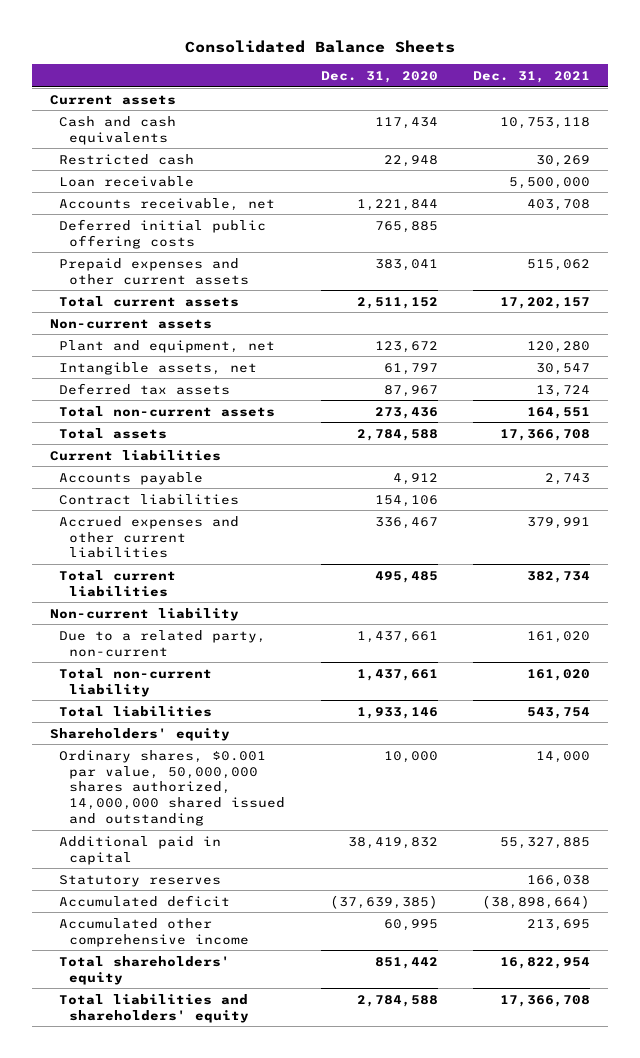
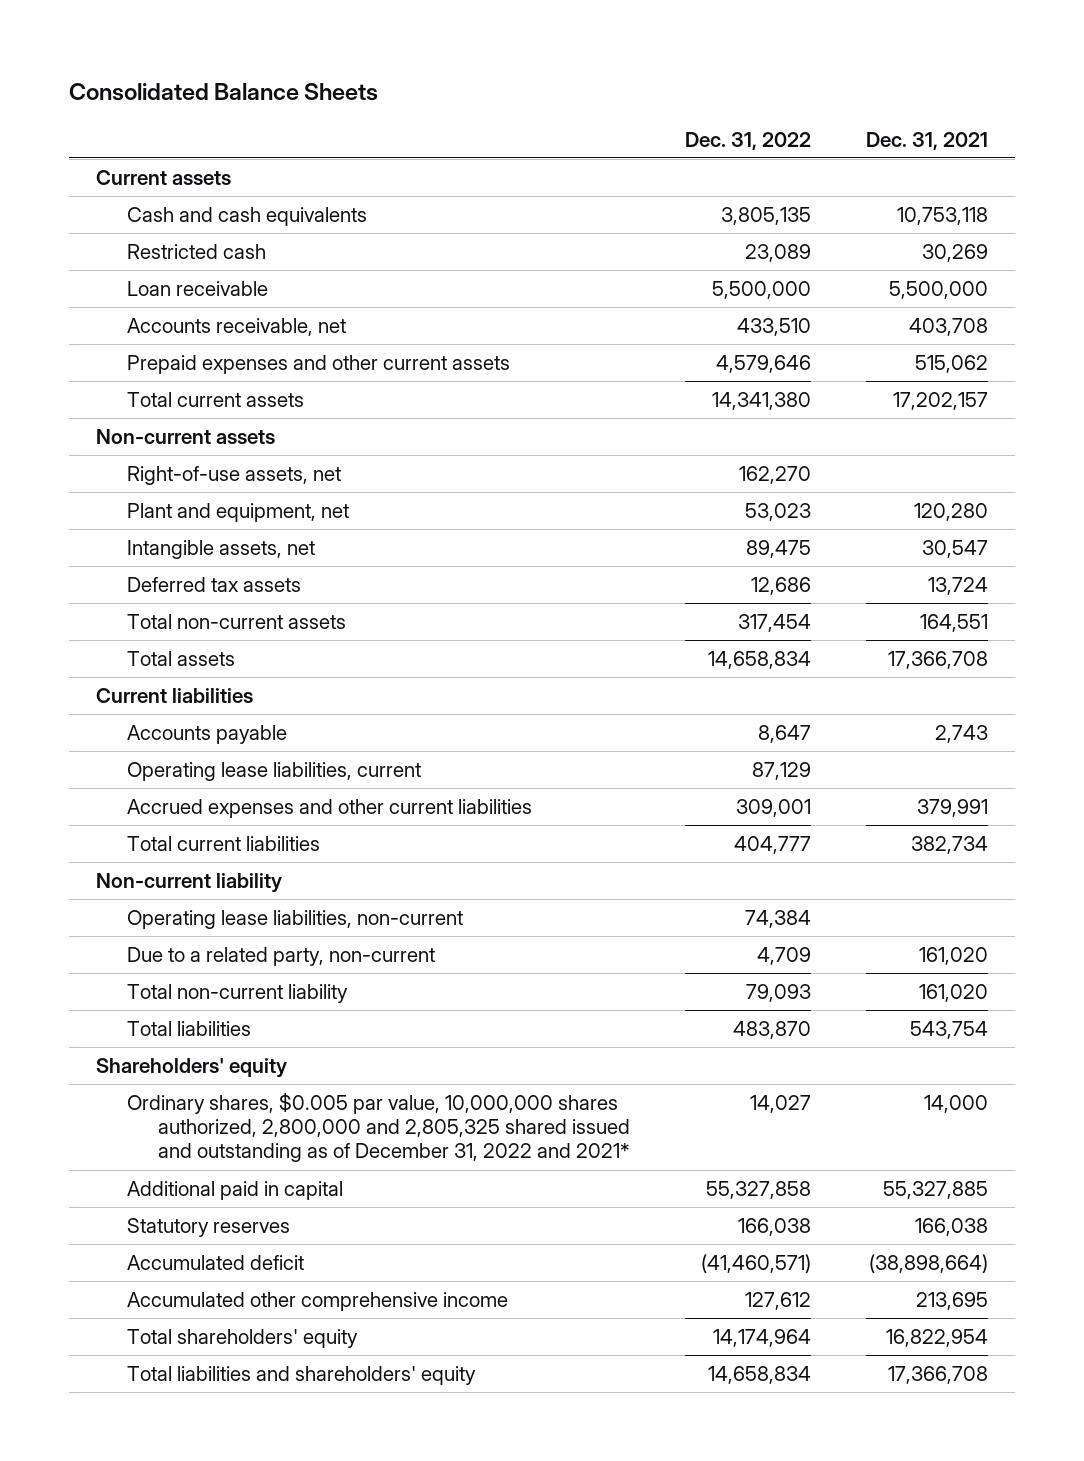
[320,70,438,83] Dec. 31, 2020 -> none
none -> [685,131,812,150] Dec. 31, 2022
[59,218,267,249] Deferred initial public offering costs -> none
none -> [127,466,342,486] Right-of-use assets, net
[59,493,240,505] Contract liabilities -> none
none -> [127,762,422,782] Operating lease liabilities, current
none -> [127,910,464,930] Operating lease liabilities, non-current
[59,749,285,827] Ordinary shares, $0.001 par value, 50,000,000 shares authorized, 14,000,000 shared issued and outstanding -> [127,1092,631,1163] Ordinary shares, $0.005 par value, 10,000,000 shares authorized, 2,800,000 and 2,805,325 shared issued and outstanding as of December 31, 2022 and 2021*

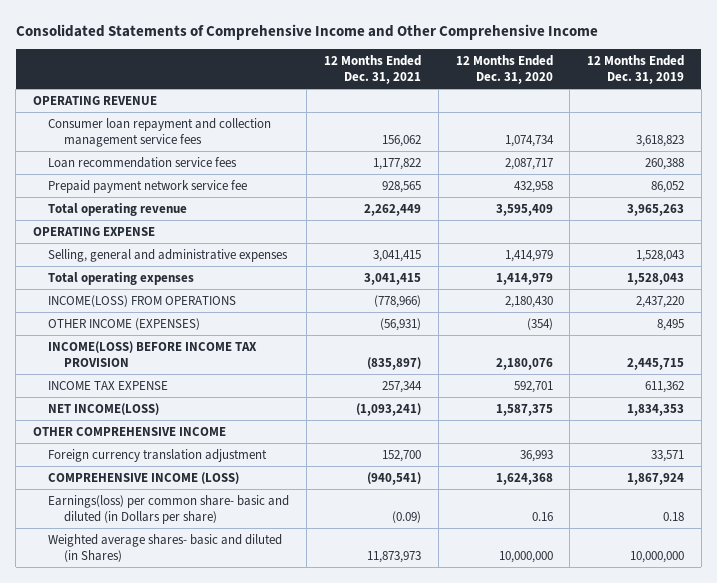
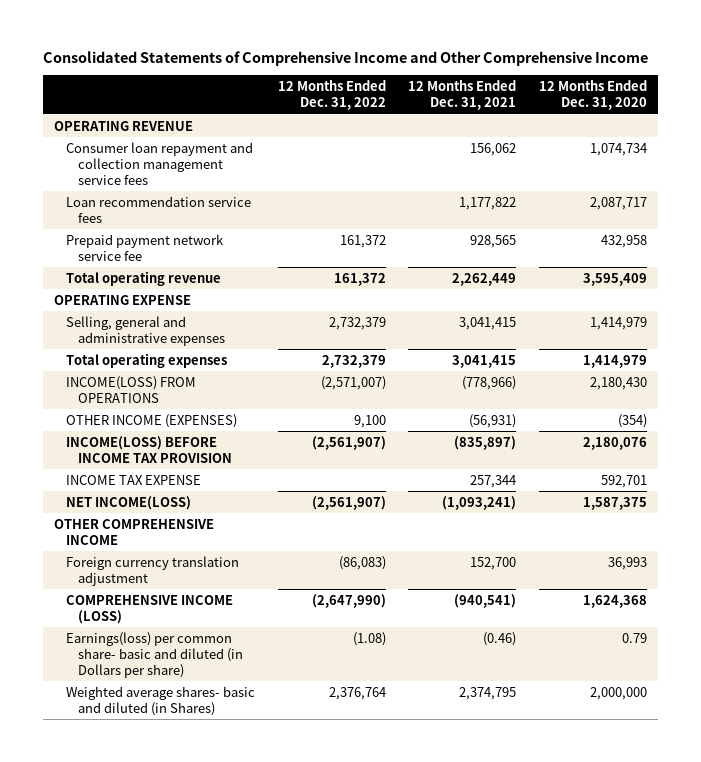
[587,55,685,84] 12 Months Ended Dec. 31, 2019 -> none
none -> [277,80,386,111] 12 Months Ended Dec. 31, 2022
[391,510,421,523] (0.09) -> [483,631,517,646] (0.46)
[531,511,553,521] 0.16 -> [621,632,647,643] 0.79
[366,550,421,563] 11,873,973 -> [459,686,517,700] 2,374,795
[498,550,553,563] 10,000,000 -> [589,686,647,700] 2,000,000

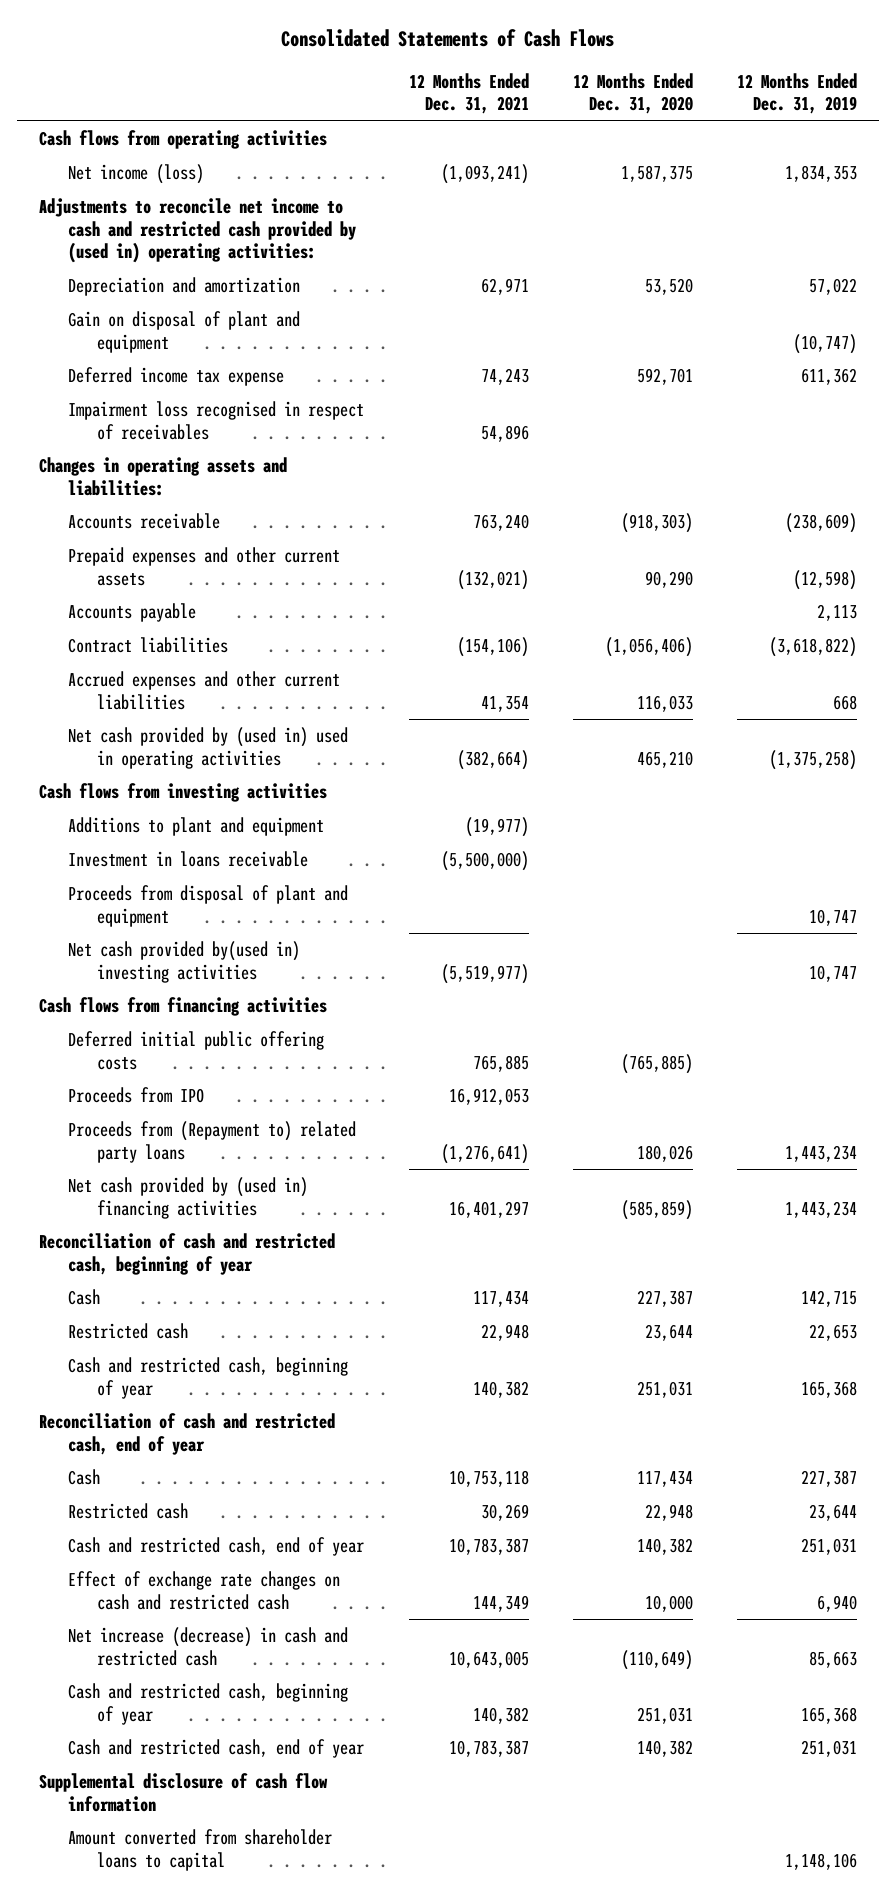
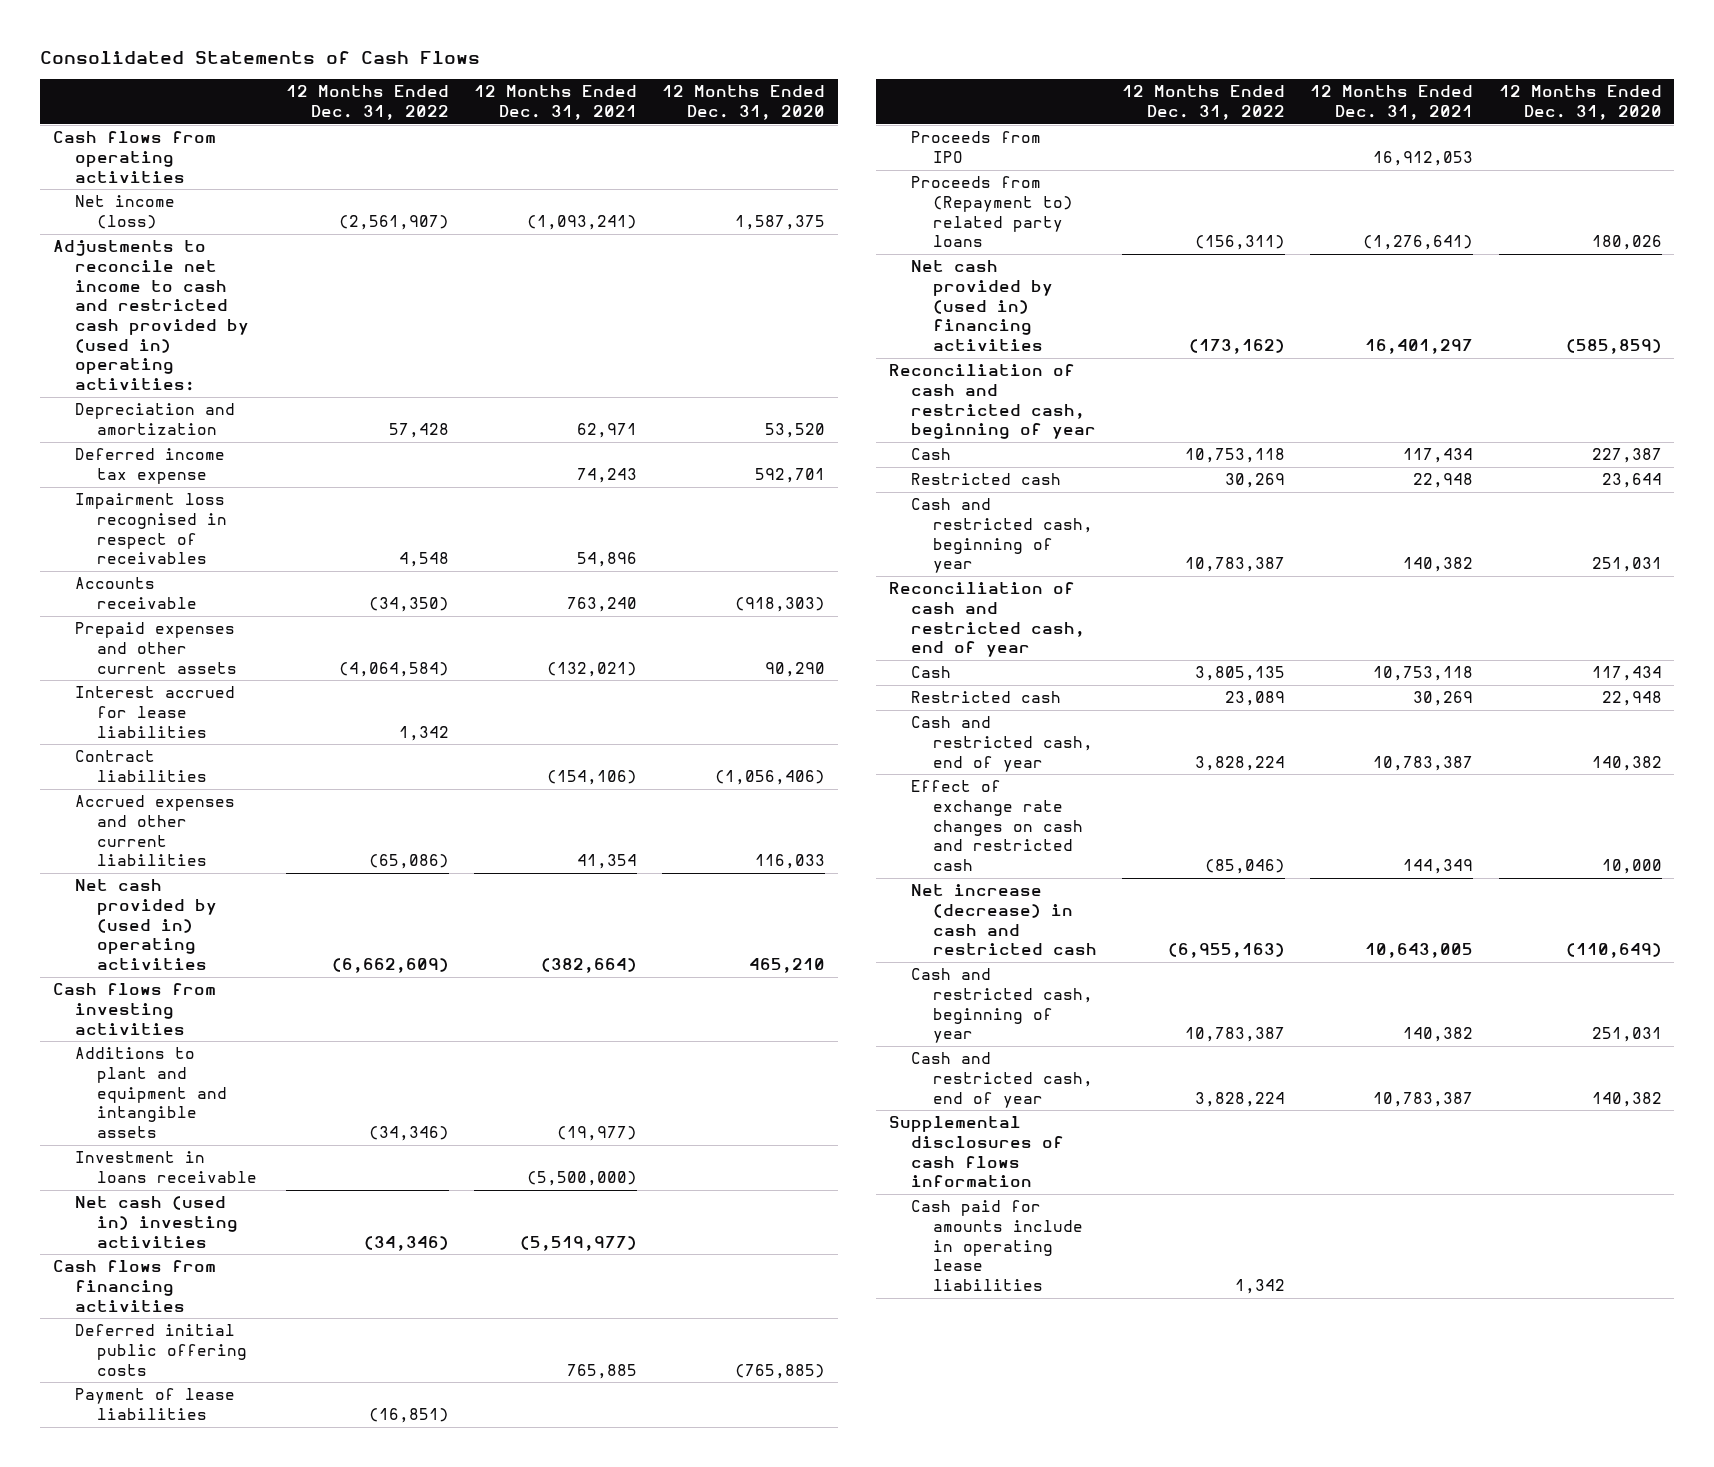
[736,72,857,115] 12 Months Ended Dec. 31, 2019 -> none
none -> [286,85,450,121] 12 Months Ended Dec. 31, 2022
[68,311,301,353] Gain on disposal of plant and equipment -> none
[39,457,288,496] Changes in operating assets and liabilities: -> none
[68,603,197,623] Accounts payable -> none
none -> [74,686,235,738] Interest accrued for lease liabilities
[68,727,349,769] Net cash provided by (used in) used in operating activities -> [74,879,217,971] Net cash provided by (used in) operating activities
[68,817,325,837] Additions to plant and equipment -> [74,1047,227,1139] Additions to plant and equipment and intangible assets
[68,885,349,927] Proceeds from disposal of plant and equipment -> none
[68,941,301,983] Net cash provided by(used in) investing activities -> [74,1196,238,1248] Net cash (used in) investing activities
none -> [74,1388,235,1421] Payment of lease liabilities
[68,1829,333,1871] Amount converted from shareholder loans to capital -> none
[39,1773,329,1812] Supplemental disclosure of cash flow information -> [888,1116,1065,1188] Supplemental disclosures of cash flows information
none -> [911,1200,1084,1292] Cash paid for amounts include in operating lease liabilities

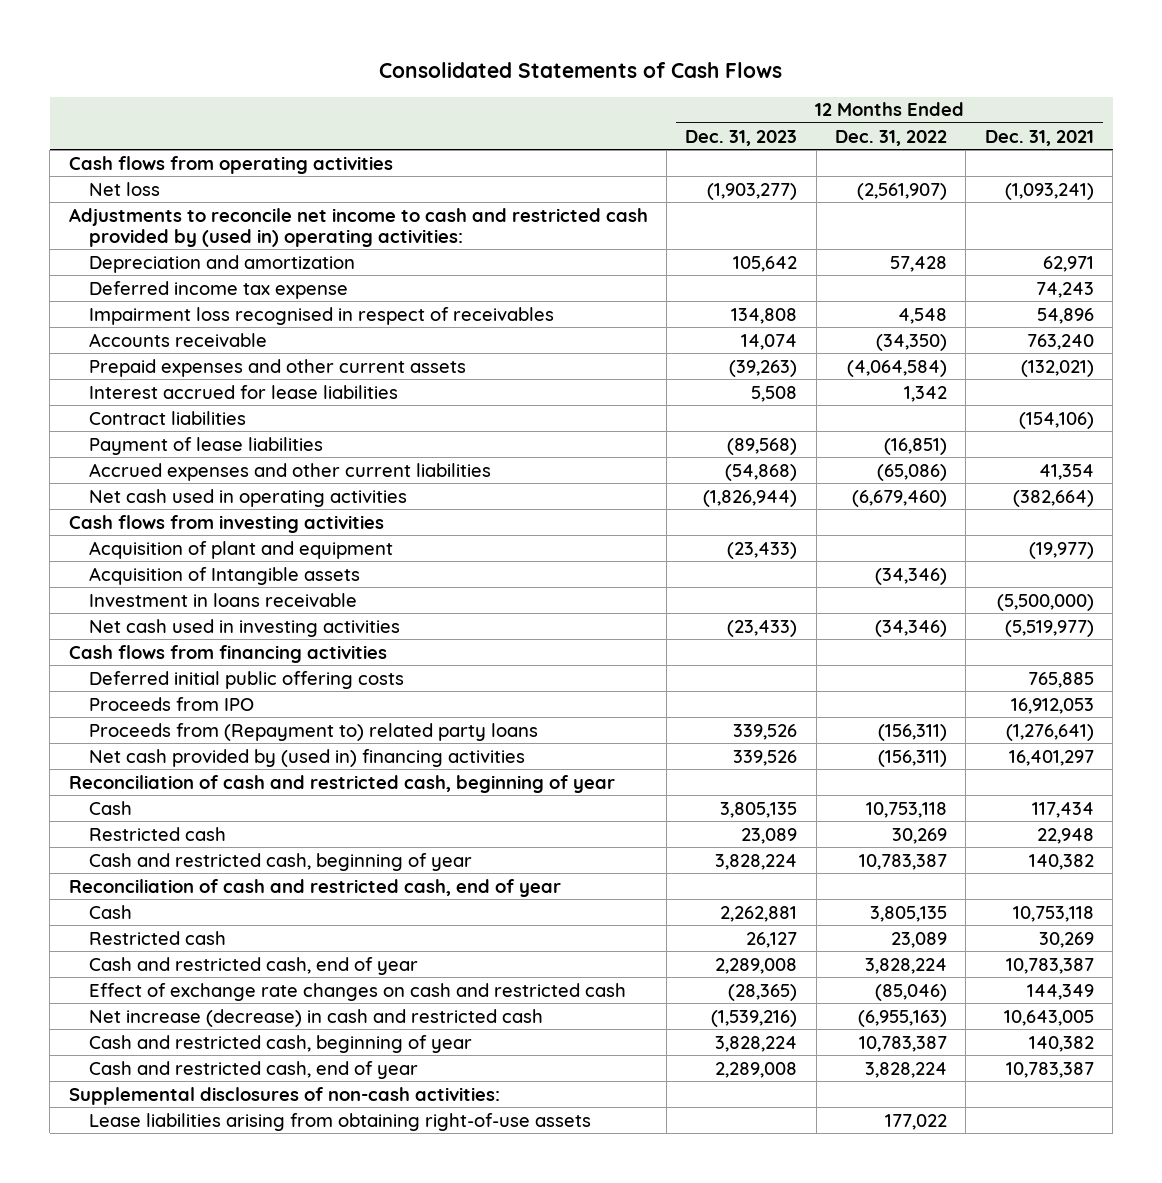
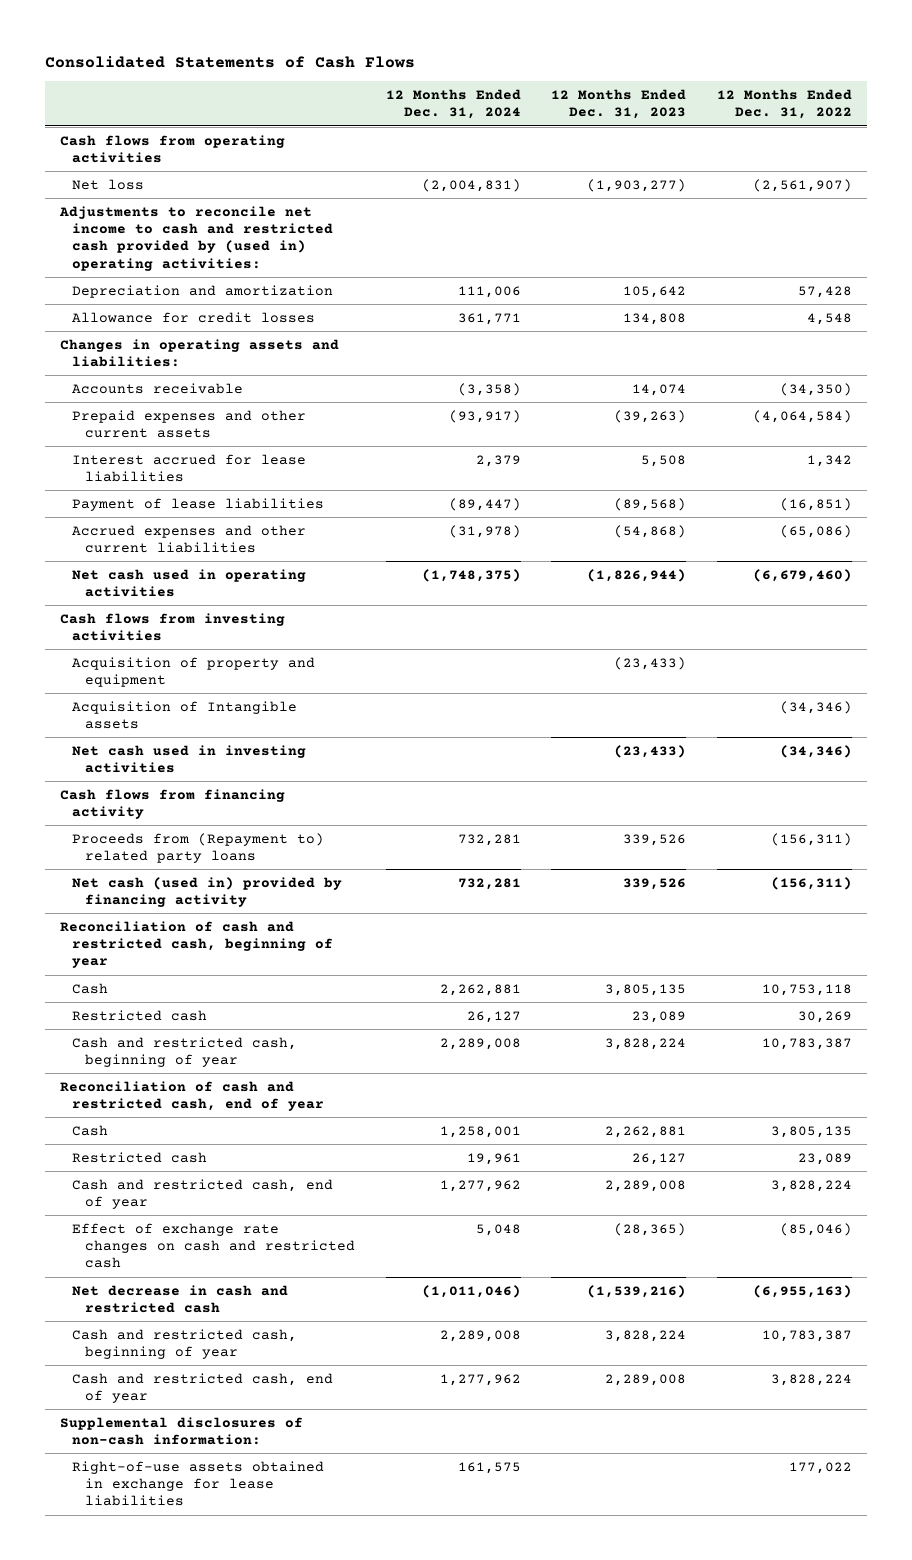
[984,129,1094,146] Dec. 31, 2021 -> none
none -> [385,89,521,120] 12 Months Ended Dec. 31, 2024
[89,280,349,299] Deferred income tax expense -> none
[89,306,555,325] Impairment loss recognised in respect of receivables -> [72,311,316,323] Allowance for credit losses
none -> [60,338,340,367] Changes in operating assets and liabilities:
[89,410,247,425] Contract liabilities -> none
[89,540,394,559] Acquisition of plant and equipment -> [72,656,316,687] Acquisition of property and equipment
[89,592,358,607] Investment in loans receivable -> none
[89,670,405,689] Deferred initial public offering costs -> none
[89,696,255,711] Proceeds from IPO -> none
[68,644,387,663] Cash flows from financing activities -> [60,788,286,819] Cash flows from financing activity
[89,748,526,767] Net cash provided by (used in) financing activities -> [72,876,343,907] Net cash (used in) provided by financing activity
[89,1008,544,1027] Net increase (decrease) in cash and restricted cash -> [72,1284,289,1313] Net decrease in cash and restricted cash
[68,1086,500,1105] Supplemental disclosures of non-cash activities: -> [60,1416,304,1445] Supplemental disclosures of non-cash information:
[89,1112,592,1131] Lease liabilities arising from obtaining right-of-use assets -> [72,1460,325,1507] Right-of-use assets obtained in exchange for lease liabilities

